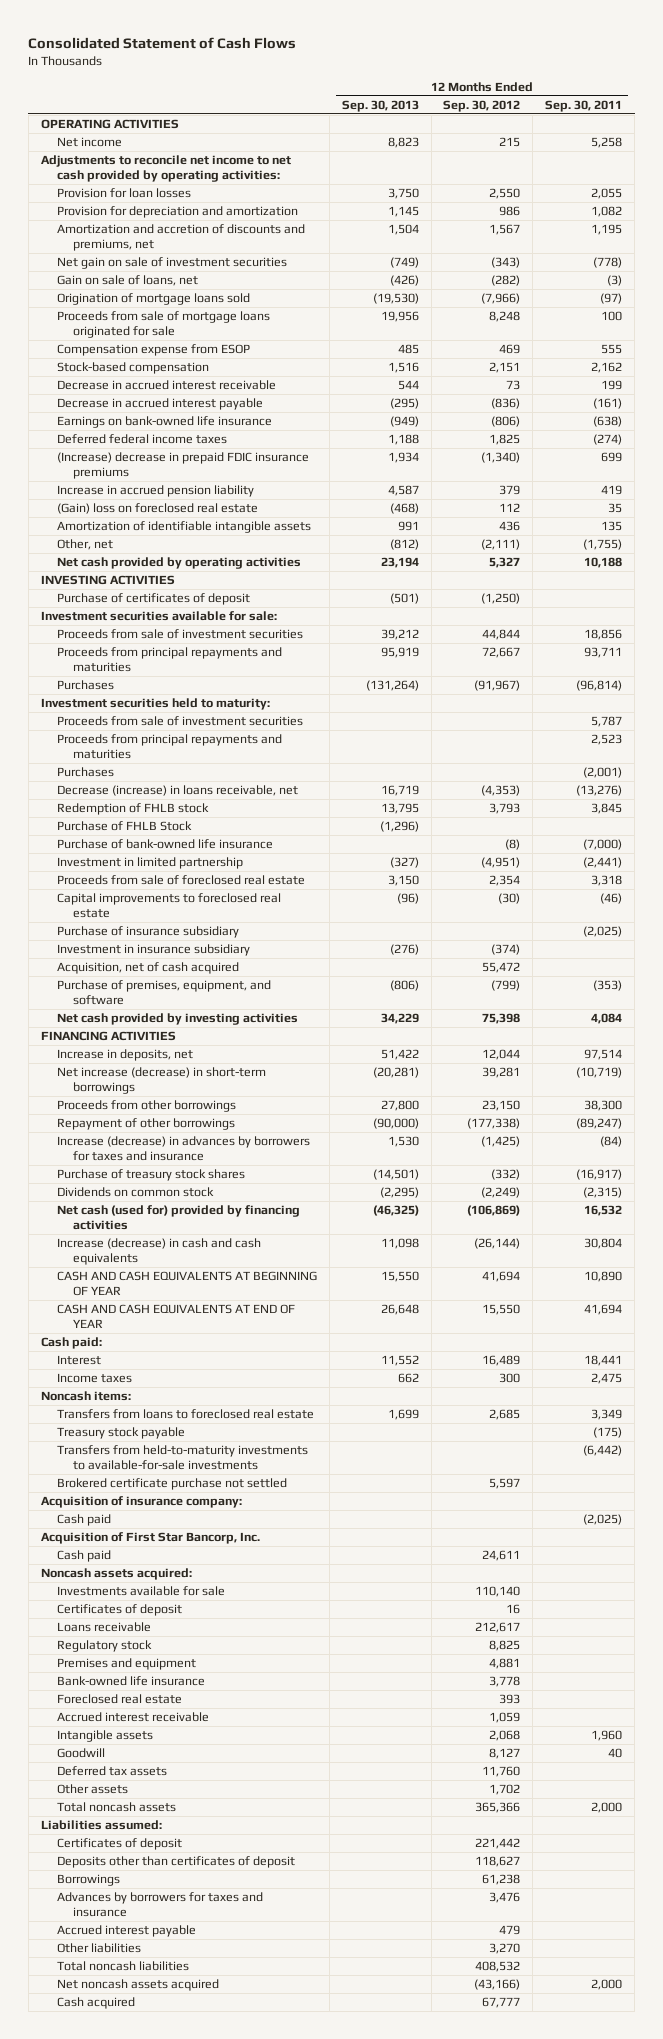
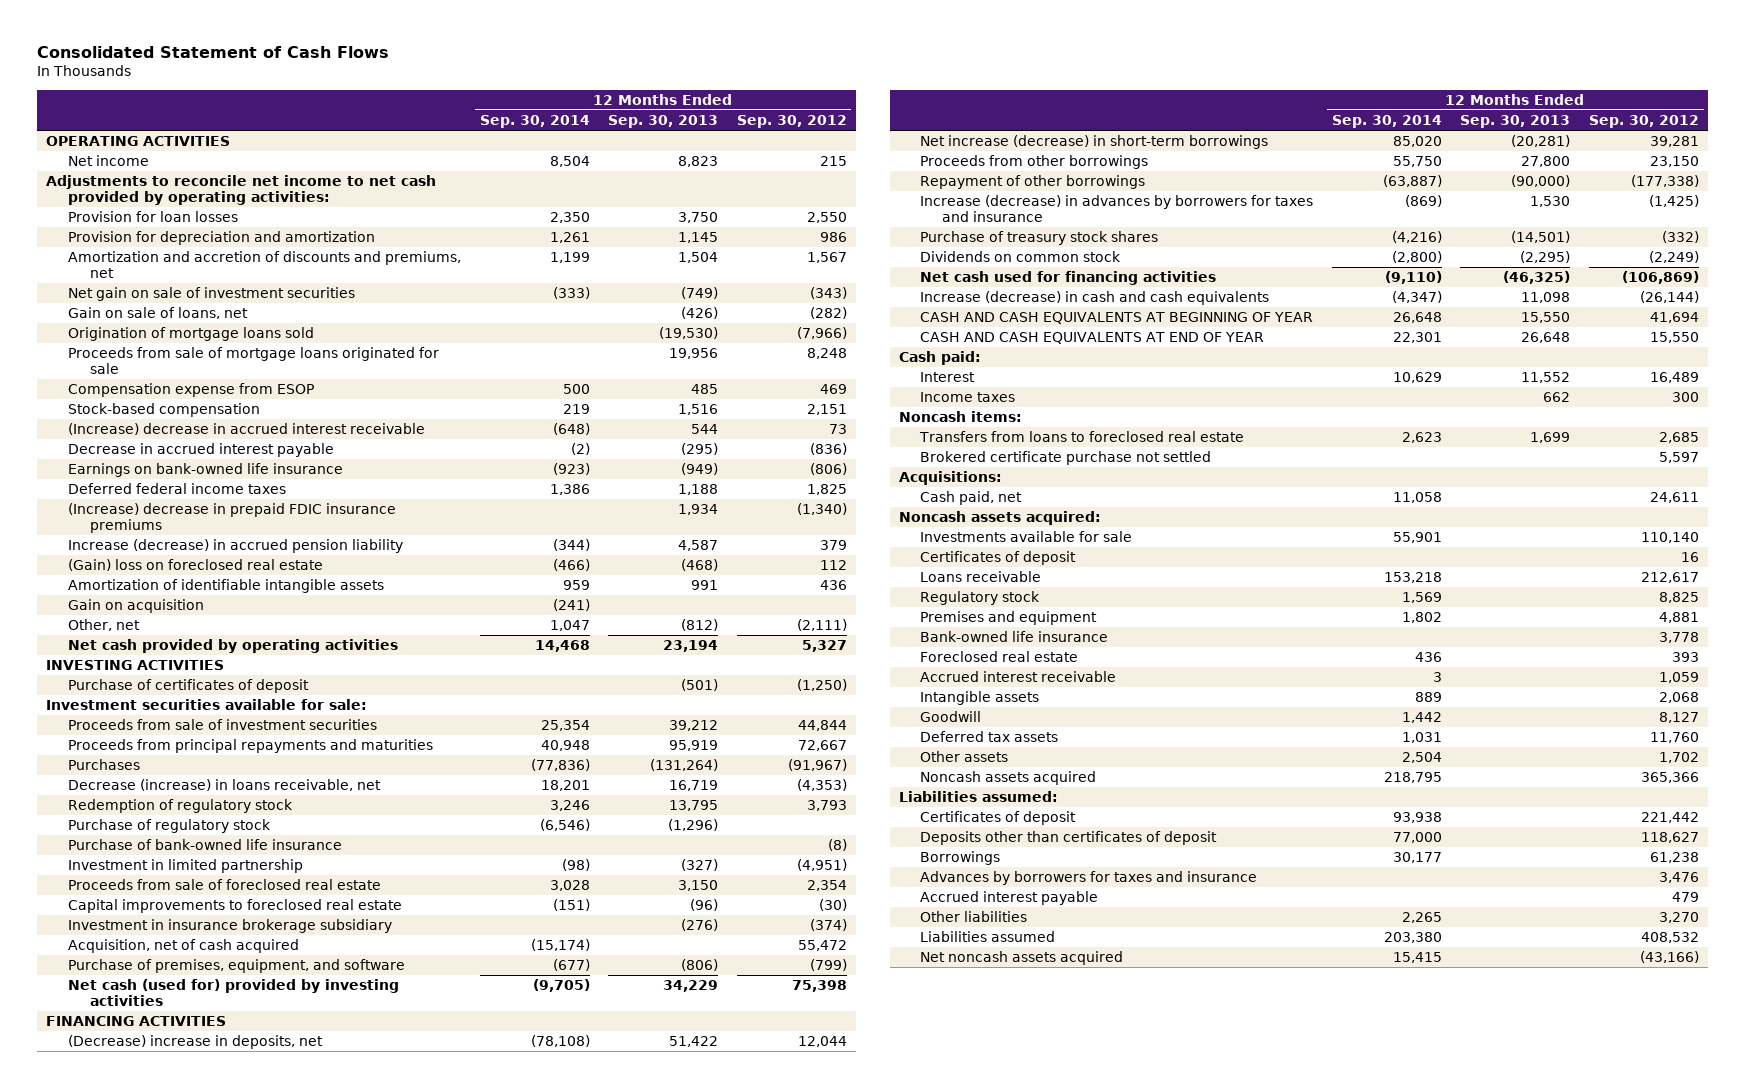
[545,99,623,112] Sep. 30, 2011 -> none
none -> [479,114,590,128] Sep. 30, 2014
[57,380,277,391] Decrease in accrued interest receivable -> [68,422,426,435] (Increase) decrease in accrued interest receivable
[57,485,255,498] Increase in accrued pension liability -> [68,538,404,553] Increase (decrease) in accrued pension liability
none -> [68,598,205,613] Gain on acquisition
[40,698,270,711] Investment securities held to maturity: -> none
[57,716,304,727] Proceeds from sale of investment securities -> none
[57,734,283,760] Proceeds from principal repayments and maturities -> none
[57,767,115,778] Purchases -> none
[57,803,210,816] Redemption of FHLB stock -> [68,798,294,813] Redemption of regulatory stock
[57,821,193,832] Purchase of FHLB Stock -> [68,818,272,833] Purchase of regulatory stock
[57,926,240,939] Purchase of insurance subsidiary -> none
[57,944,251,957] Investment in insurance subsidiary -> [68,918,393,933] Investment in insurance brokerage subsidiary
[57,1013,299,1026] Net cash provided by investing activities -> [68,978,400,1007] Net cash (used for) provided by investing activities
[57,1049,194,1062] Increase in deposits, net -> [68,1034,324,1049] (Decrease) increase in deposits, net
[57,1205,301,1231] Net cash (used for) provided by financing activities -> [920,270,1217,285] Net cash used for financing activities
[57,1427,186,1440] Treasury stock payable -> none
[57,1445,309,1471] Transfers from held-to-maturity investments to available-for-sale investments -> none
[40,1496,242,1509] Acquisition of insurance company: -> none
[57,1514,112,1527] Cash paid -> none
[40,1532,260,1545] Acquisition of First Star Bancorp, Inc. -> [898,470,1002,485] Acquisitions:
[57,1550,112,1563] Cash paid -> [920,490,1023,505] Cash paid, net
[57,1802,177,1813] Total noncash assets -> [920,770,1097,785] Noncash assets acquired
[57,1961,190,1972] Total noncash liabilities -> [920,930,1056,942] Liabilities assumed
[57,1997,136,2010] Cash acquired -> none

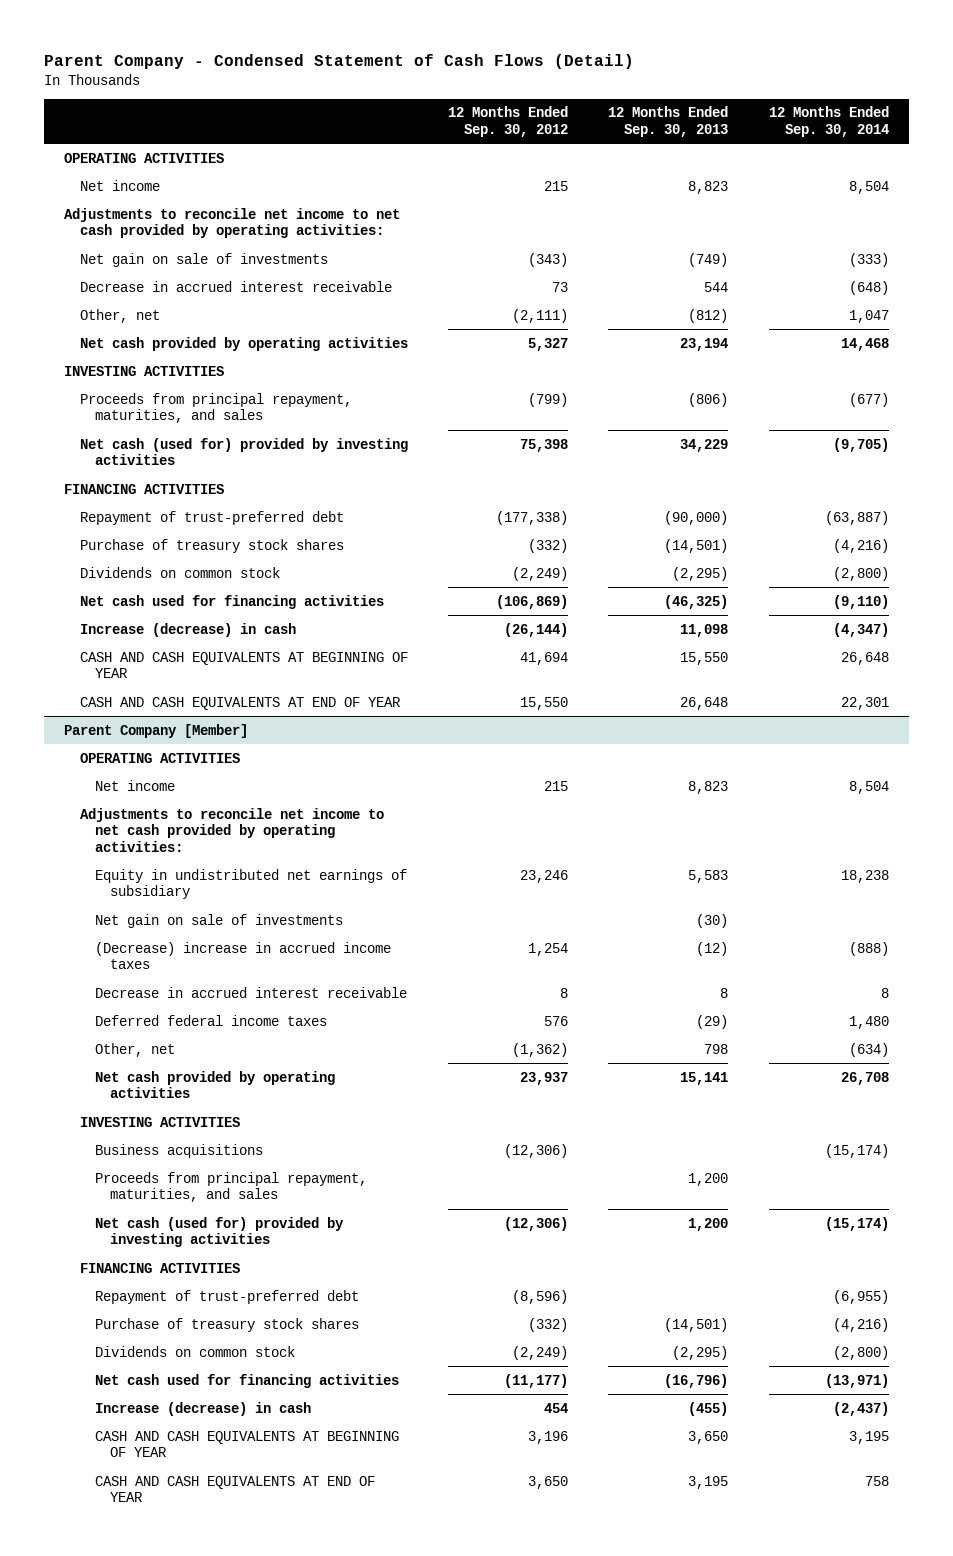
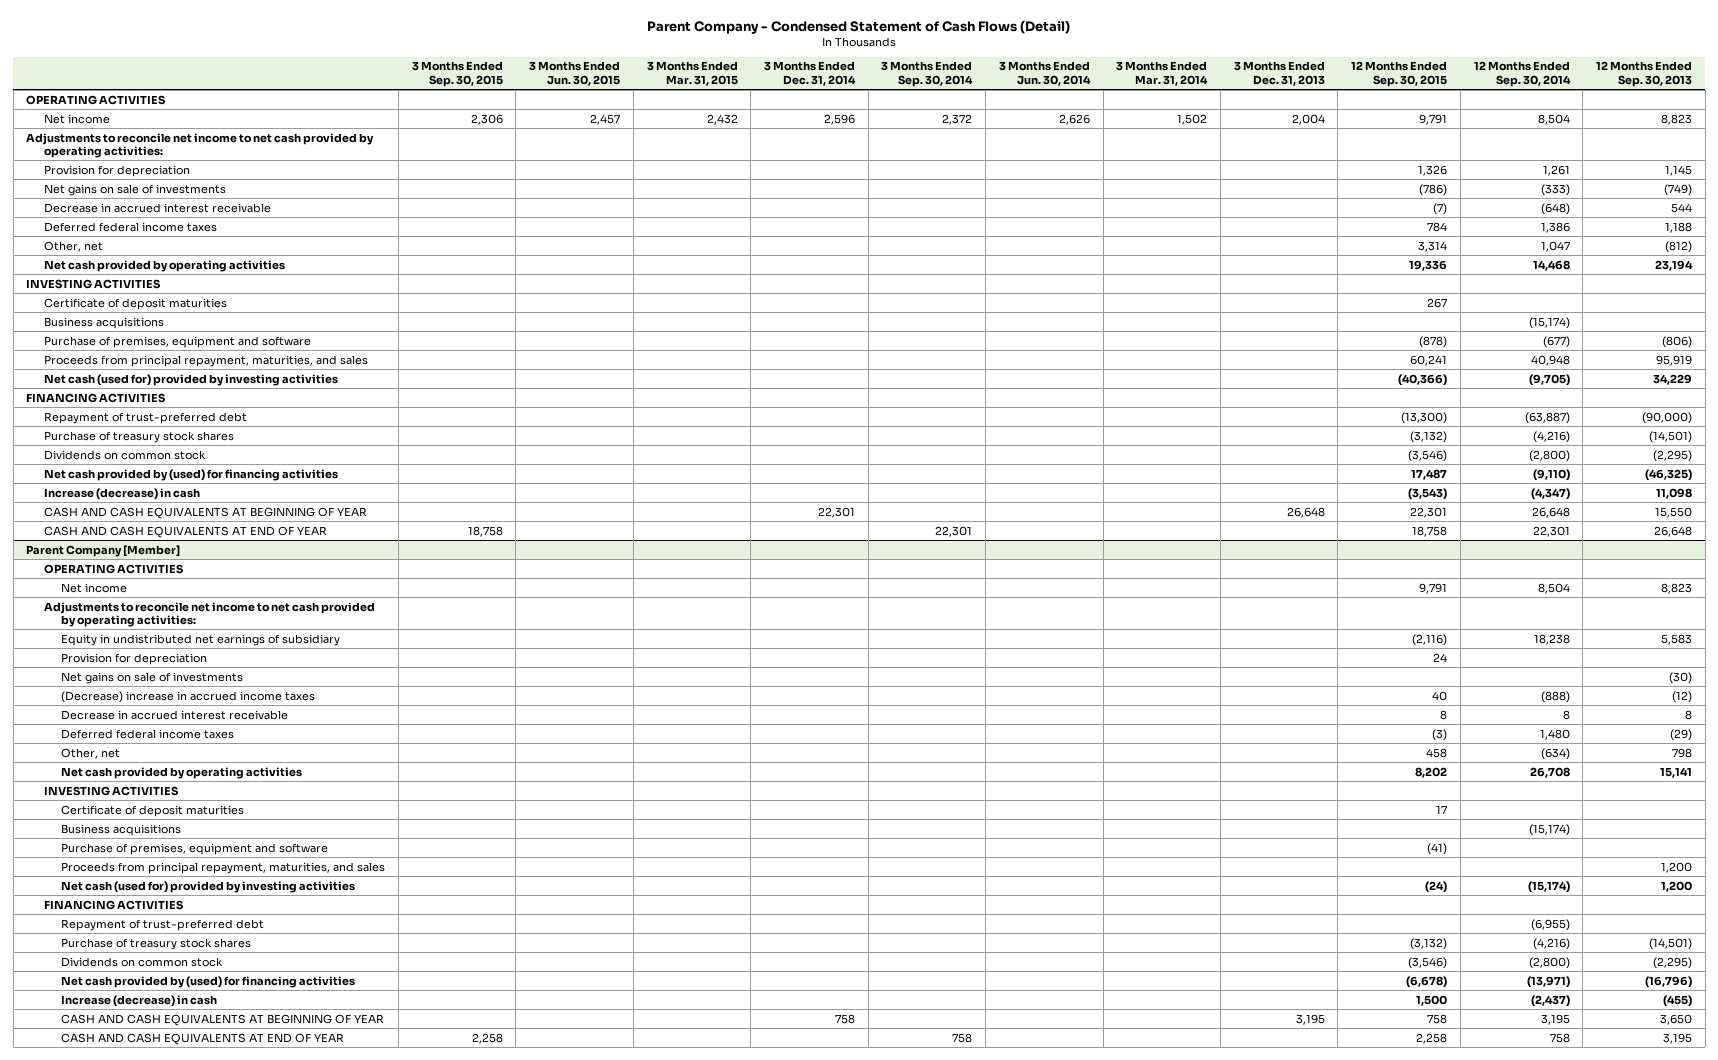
[448,106,569,138] 12 Months Ended Sep. 30, 2012 -> none
none -> [411,61,503,87] 3 Months Ended Sep. 30, 2015
none -> [529,61,621,86] 3 Months Ended Jun. 30, 2015
none -> [646,61,738,86] 3 Months Ended Mar. 31, 2015
none -> [764,61,857,86] 3 Months Ended Dec. 31, 2014
none -> [881,61,974,87] 3 Months Ended Sep. 30, 2014
none -> [998,61,1091,86] 3 Months Ended Jun. 30, 2014
none -> [1116,61,1209,86] 3 Months Ended Mar. 31, 2014
none -> [1233,61,1325,86] 3 Months Ended Dec. 31, 2013
none -> [1351,61,1448,87] 12 Months Ended Sep. 30, 2015
none -> [43,164,190,177] Provision for depreciation
[79,252,328,267] Net gain on sale of investments -> [43,183,226,196] Net gains on sale of investments
none -> [43,221,217,232] Deferred federal income taxes
none -> [43,297,227,310] Certificate of deposit maturities
none -> [43,316,164,329] Business acquisitions
none -> [43,335,311,348] Purchase of premises, equipment and software
[688,392,729,407] (806) -> [1656,354,1693,366] 95,919
[848,392,889,407] (677) -> [1530,354,1570,366] 40,948
[79,594,384,609] Net cash used for financing activities -> [43,468,338,481] Net cash provided by (used) for financing activities
none -> [61,652,208,665] Provision for depreciation
[95,913,344,928] Net gain on sale of investments -> [61,671,244,684] Net gains on sale of investments
none -> [61,804,245,817] Certificate of deposit maturities
none -> [61,842,329,855] Purchase of premises, equipment and software
[95,1373,400,1388] Net cash used for financing activities -> [61,975,356,988] Net cash provided by (used) for financing activities

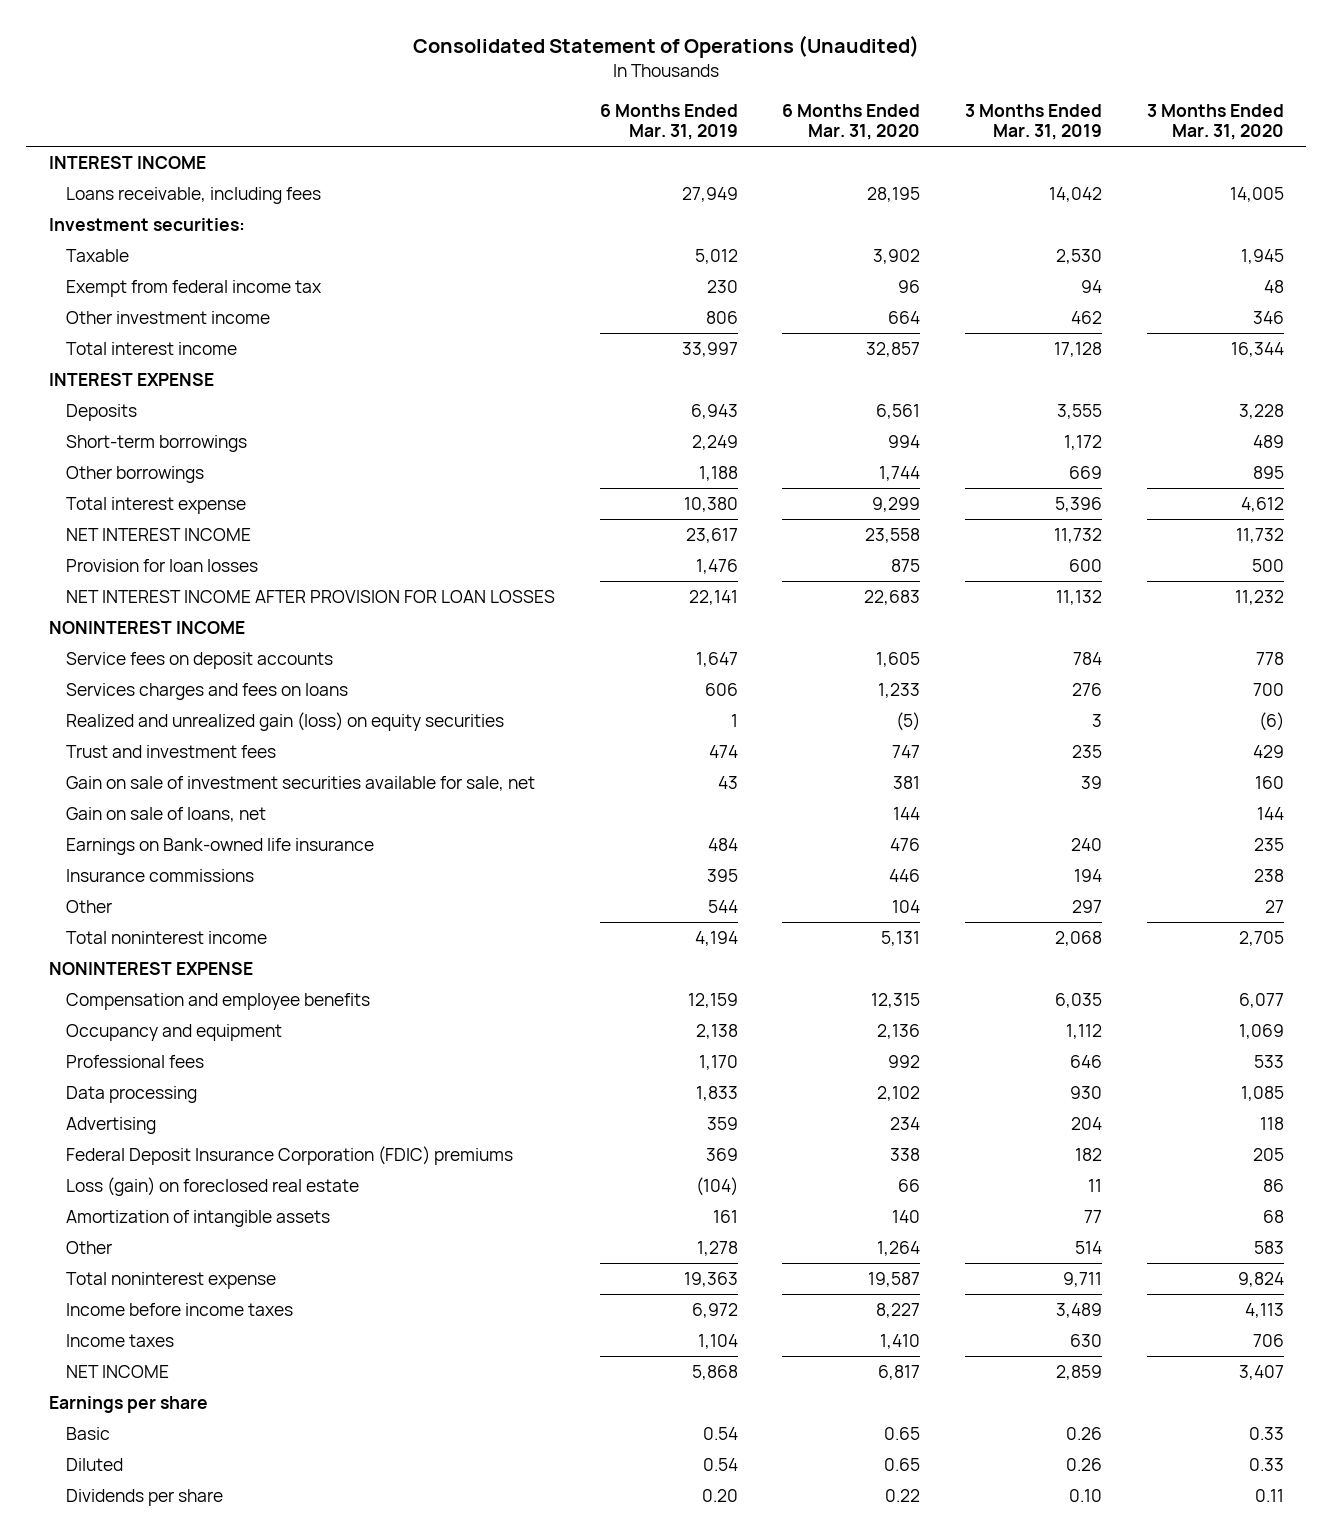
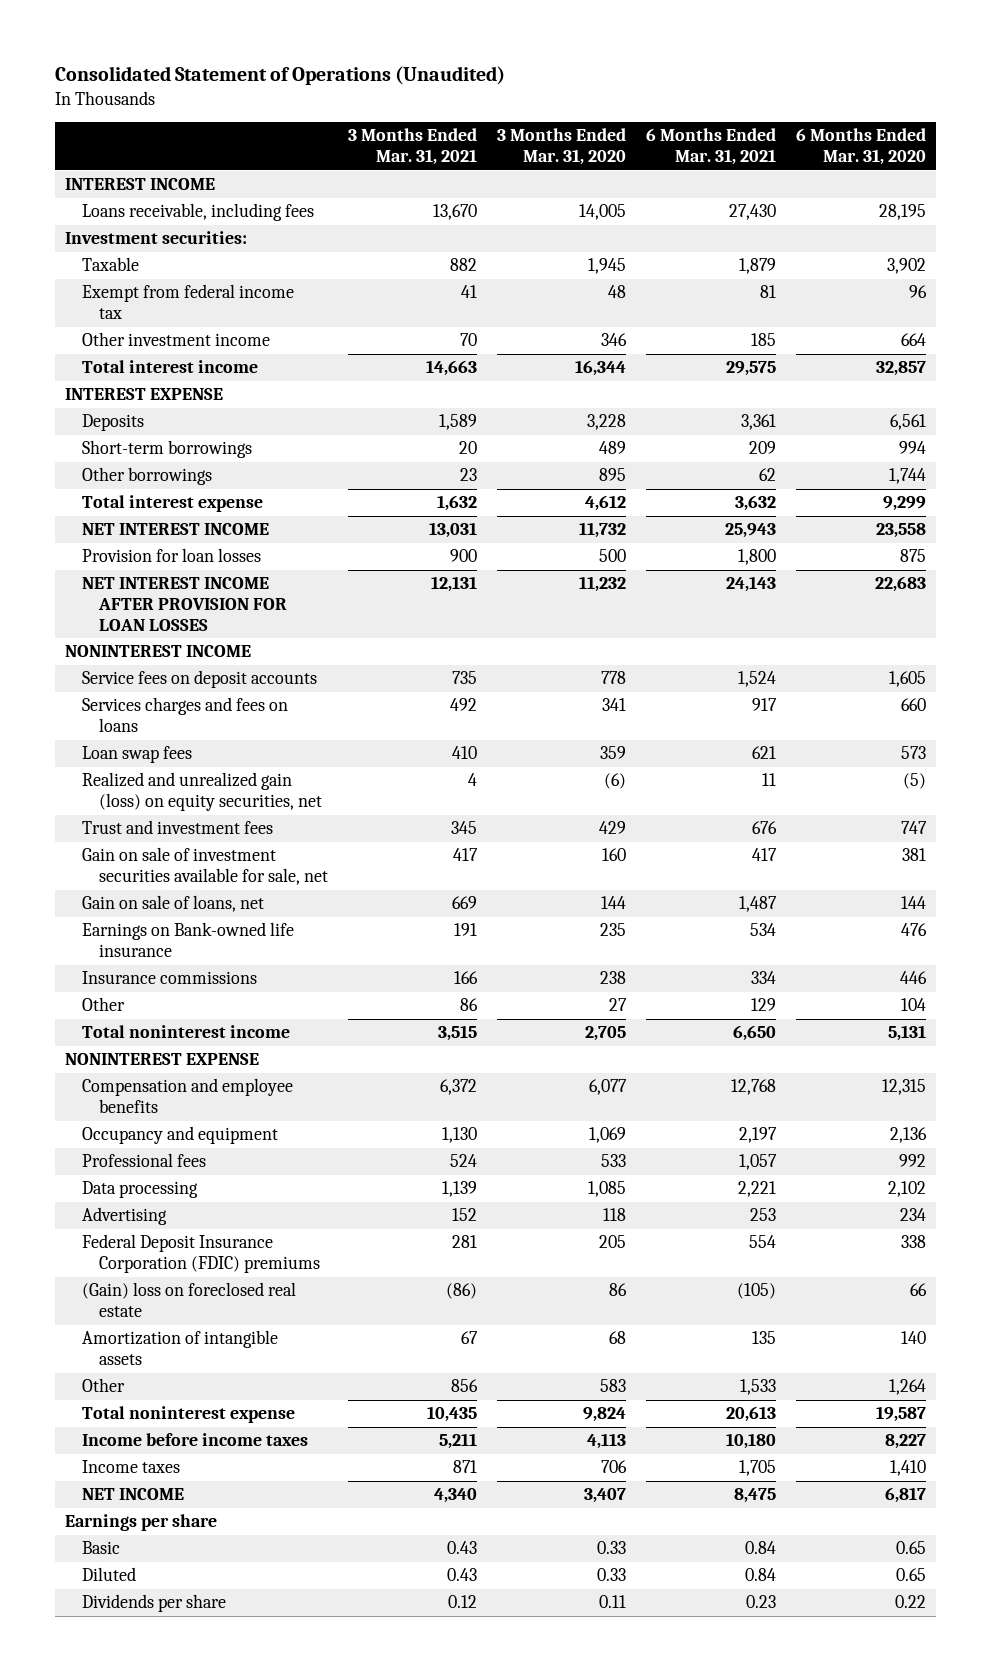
[599,103,738,141] 6 Months Ended Mar. 31, 2019 -> none
[964,103,1102,141] 3 Months Ended Mar. 31, 2019 -> none
none -> [348,128,478,165] 3 Months Ended Mar. 31, 2021
none -> [646,128,777,165] 6 Months Ended Mar. 31, 2021
[878,682,921,698] 1,233 -> [901,698,927,712] 660
[1252,682,1284,696] 700 -> [602,698,627,712] 341
none -> [81,746,192,764] Loan swap fees
[65,711,504,731] Realized and unrealized gain (loss) on equity securities -> [81,772,323,812] Realized and unrealized gain (loss) on equity securities, net
[65,1176,359,1196] Loss (gain) on foreclosed real estate -> [81,1282,296,1318] (Gain) loss on foreclosed real estate

